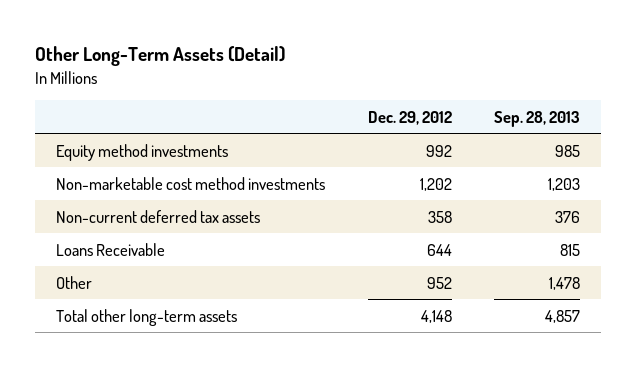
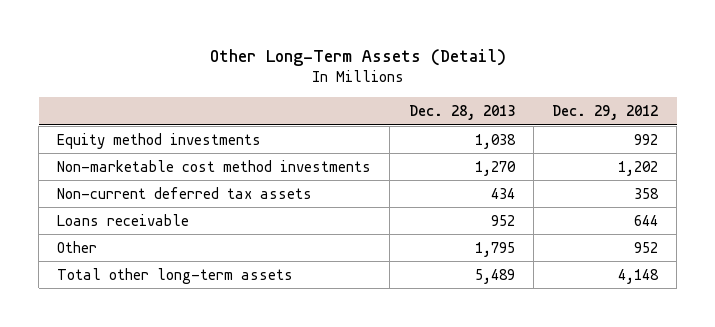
[493,110,580,127] Sep. 28, 2013 -> none
none -> [408,104,515,120] Dec. 28, 2013
[56,242,166,256] Loans Receivable -> [57,213,190,226] Loans receivable

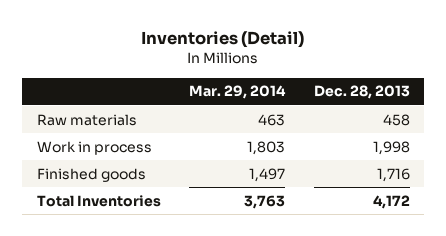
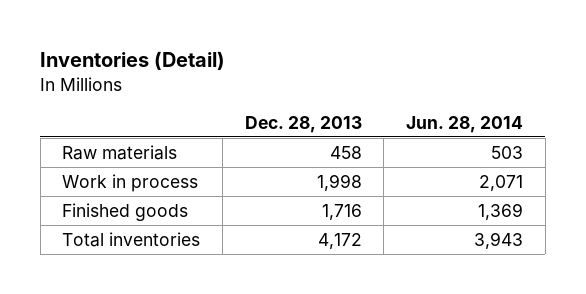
[189,85,287,100] Mar. 29, 2014 -> none
none -> [406,115,524,133] Jun. 28, 2014
[36,194,161,207] Total Inventories -> [62,231,201,247] Total inventories

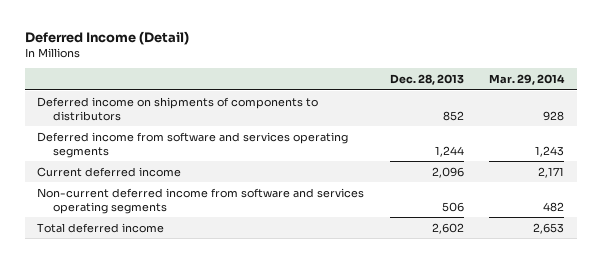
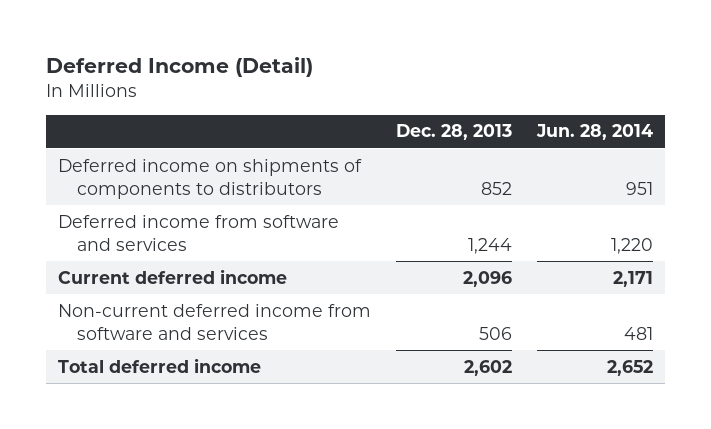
[489,74,566,86] Mar. 29, 2014 -> none
none -> [535,124,653,141] Jun. 28, 2014
[37,131,349,158] Deferred income from software and services operating segments -> [58,214,340,251] Deferred income from software and services
[37,187,365,214] Non-current deferred income from software and services operating segments -> [58,303,372,340] Non-current deferred income from software and services

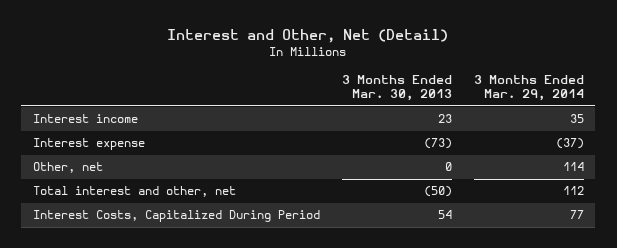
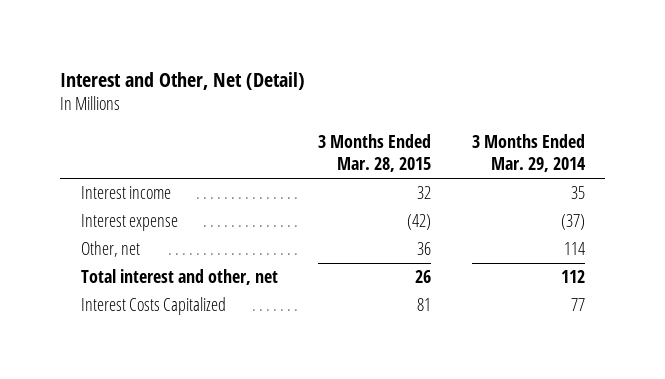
[341,74,452,102] 3 Months Ended Mar. 30, 2013 -> none
none -> [318,134,432,172] 3 Months Ended Mar. 28, 2015
[32,210,320,223] Interest Costs, Capitalized During Period -> [80,297,226,316] Interest Costs Capitalized

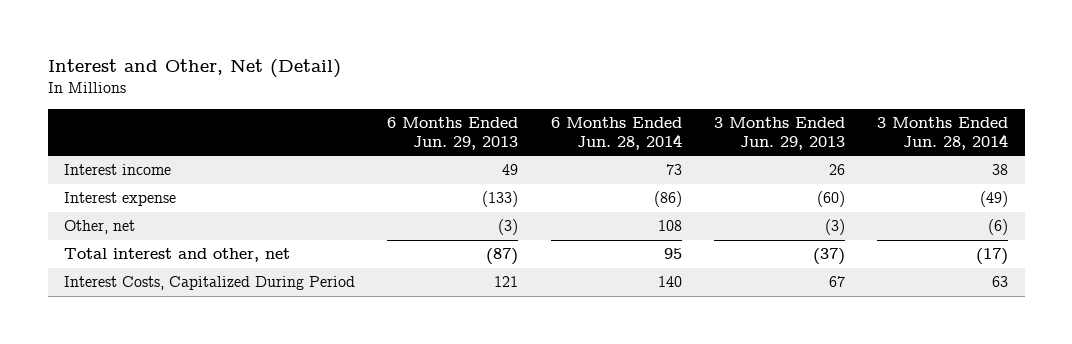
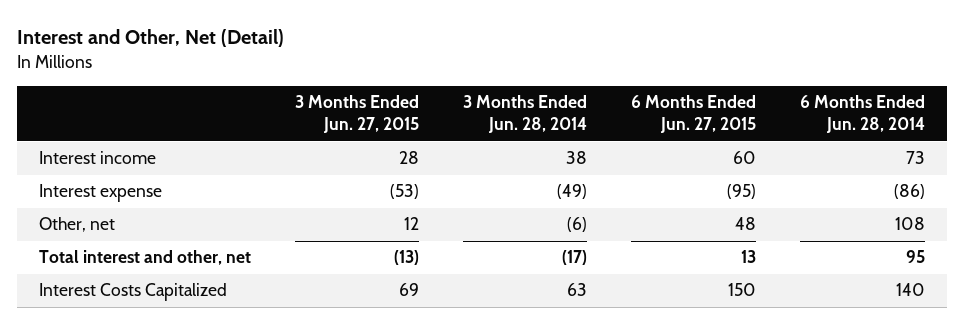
[387,117,519,150] 6 Months Ended Jun. 29, 2013 -> none
[713,117,845,150] 3 Months Ended Jun. 29, 2013 -> none
none -> [295,95,420,134] 3 Months Ended Jun. 27, 2015
none -> [631,95,757,134] 6 Months Ended Jun. 27, 2015
[63,276,355,291] Interest Costs, Capitalized During Period -> [39,283,228,302] Interest Costs Capitalized

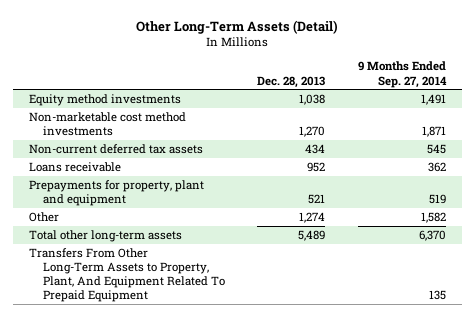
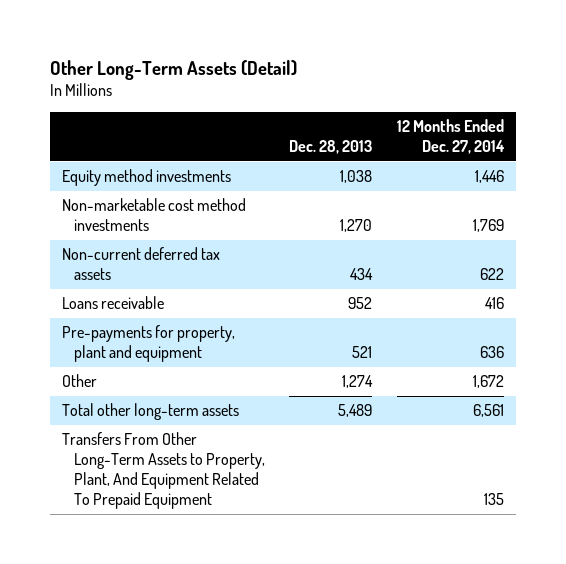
[357,61,447,88] 9 Months Ended Sep. 27, 2014 -> none
none -> [397,119,506,155] 12 Months Ended Dec. 27, 2014
[28,179,204,207] Prepayments for property, plant and equipment -> [62,325,236,363] Pre-payments for property, plant and equipment

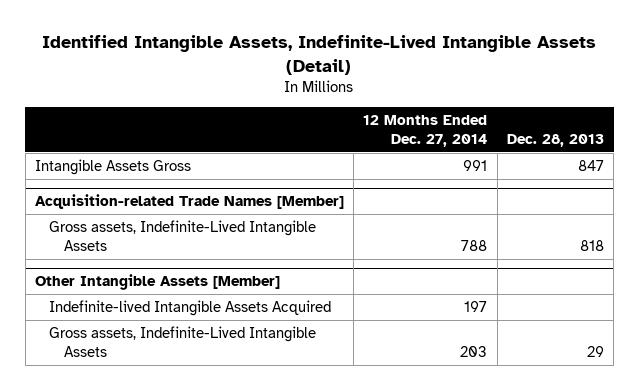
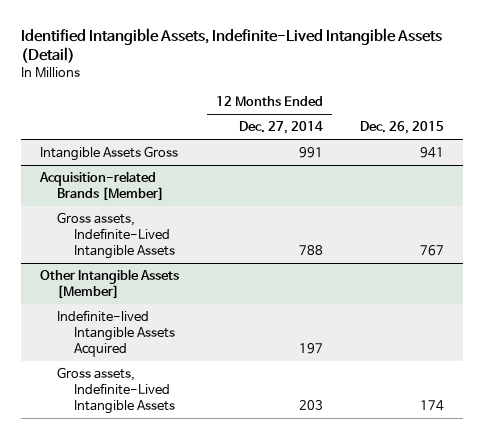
[507,133,605,147] Dec. 28, 2013 -> none
none -> [360,121,445,135] Dec. 26, 2015
[34,194,344,210] Acquisition-related Trade Names [Member] -> [38,170,165,201] Acquisition-related Brands [Member]

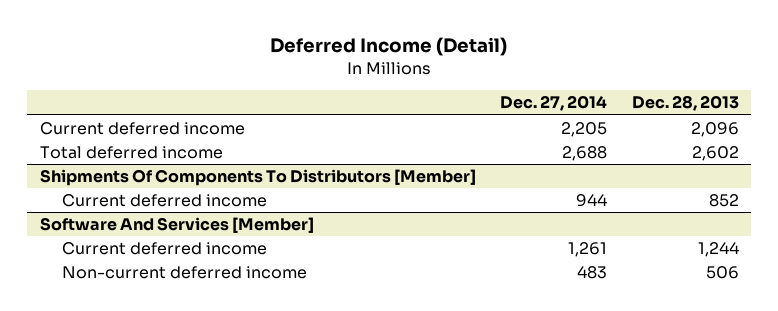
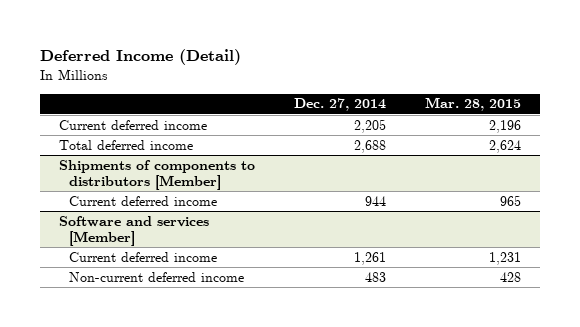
[631,95,739,112] Dec. 28, 2013 -> none
none -> [424,97,521,112] Mar. 28, 2015
[39,169,476,187] Shipments Of Components To Distributors [Member] -> [59,159,256,191] Shipments of components to distributors [Member]
[39,217,314,234] Software And Services [Member] -> [59,215,210,247] Software and services [Member]

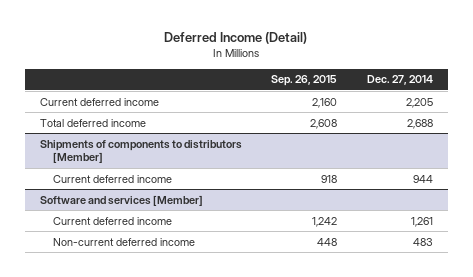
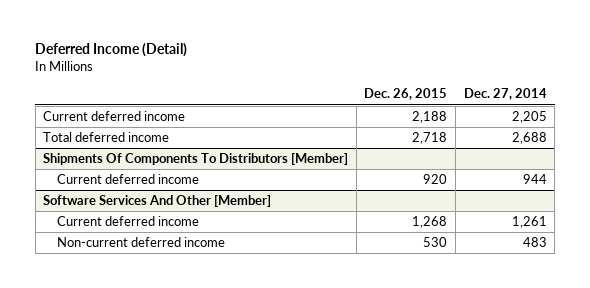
[271,75,338,87] Sep. 26, 2015 -> none
none -> [364,88,448,101] Dec. 26, 2015
[39,139,242,164] Shipments of components to distributors [Member] -> [43,153,349,166] Shipments Of Components To Distributors [Member]
[39,194,203,206] Software and services [Member] -> [43,195,272,208] Software Services And Other [Member]

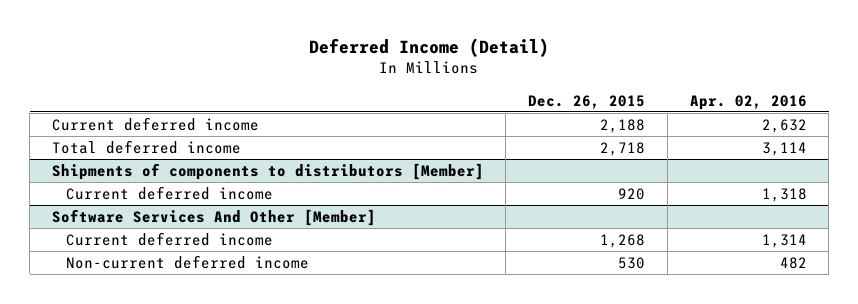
[463,88,547,101] Dec. 27, 2014 -> none
none -> [689,94,807,110] Apr. 02, 2016
[43,153,349,166] Shipments Of Components To Distributors [Member] -> [51,162,484,180] Shipments of components to distributors [Member]

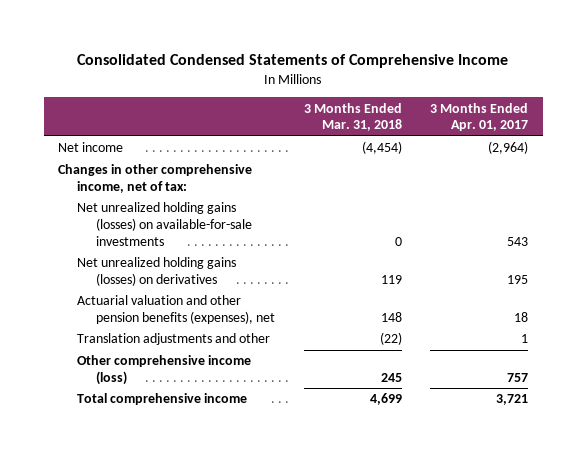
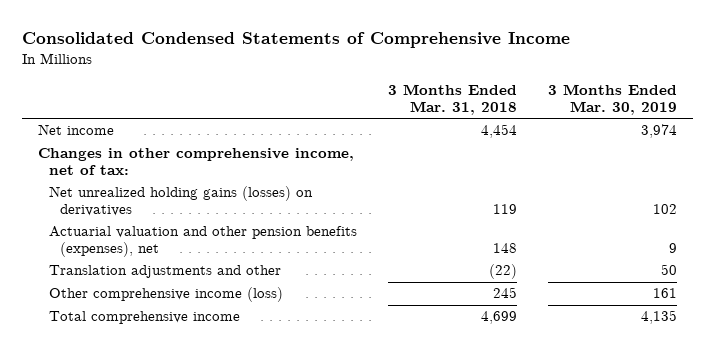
[430,102,529,132] 3 Months Ended Apr. 01, 2017 -> none
none -> [548,84,678,115] 3 Months Ended Mar. 30, 2019
[361,141,402,155] (4,454) -> [480,124,517,139] 4,454
[77,202,252,246] Net unrealized holding gains (losses) on available-for-sale investments -> none

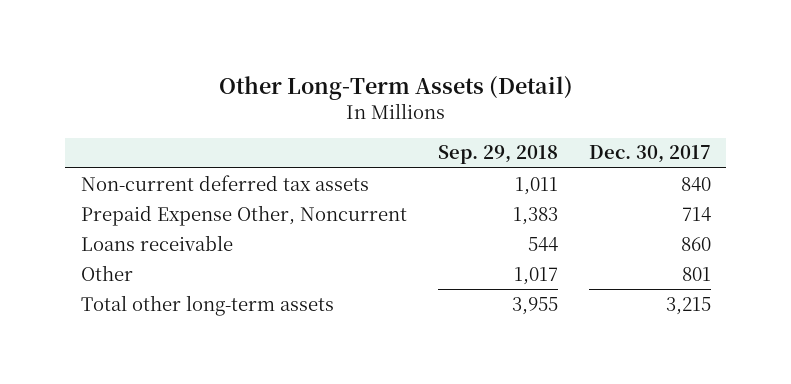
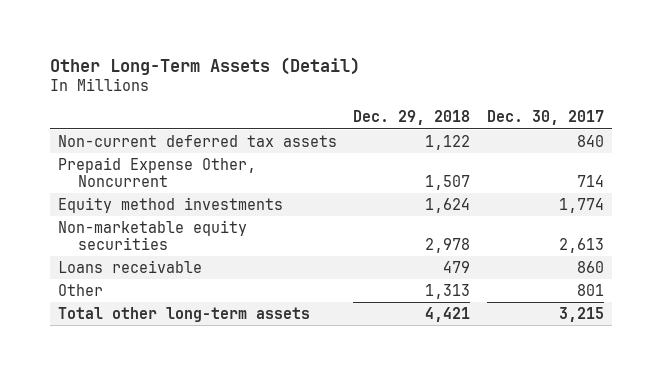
[437,145,558,165] Sep. 29, 2018 -> none
none -> [353,110,471,126] Dec. 29, 2018
none -> [57,196,283,213] Equity method investments
none -> [57,219,247,250] Non-marketable equity securities

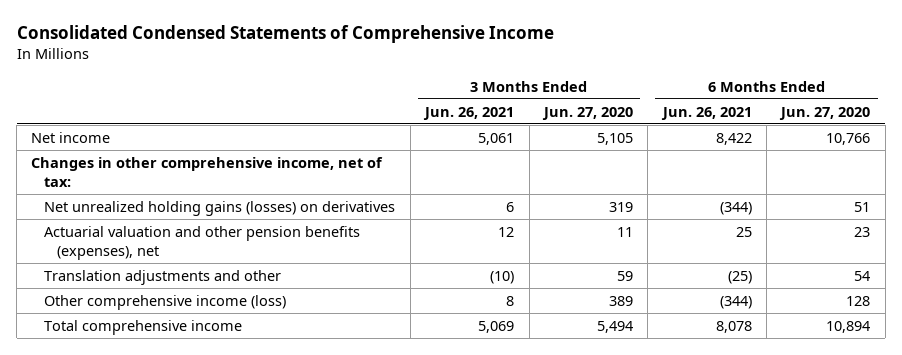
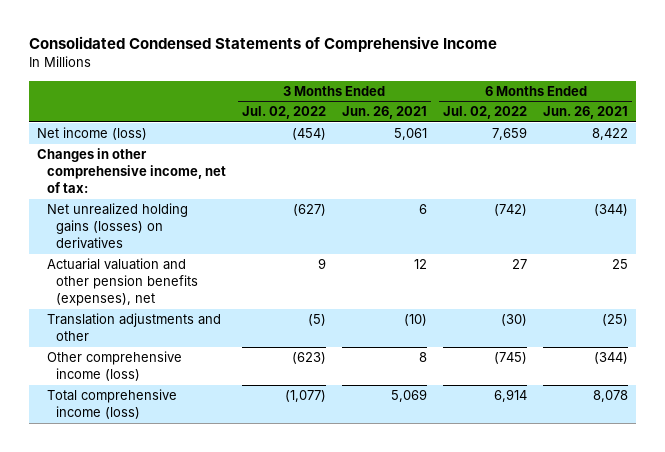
[541,106,633,120] Jun. 27, 2020 -> none
[779,106,871,120] Jun. 27, 2020 -> none
none -> [241,106,326,120] Jul. 02, 2022
none -> [443,106,528,120] Jul. 02, 2022
[31,131,111,143] Net income -> [37,127,148,141] Net income (loss)
[44,319,243,335] Total comprehensive income -> [46,389,177,420] Total comprehensive income (loss)

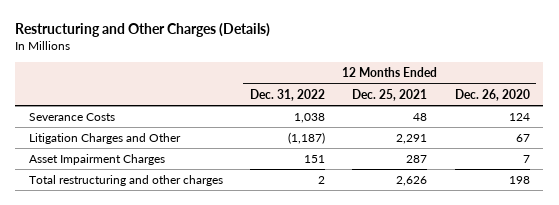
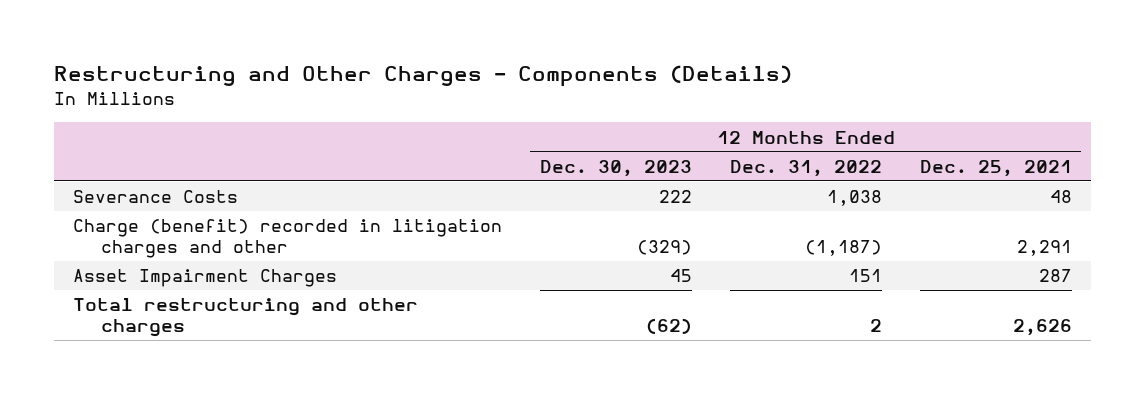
[15,23,271,38] Restructuring and Other Charges (Details) -> [53,65,792,88] Restructuring and Other Charges - Components (Details)
[454,88,530,101] Dec. 26, 2020 -> none
none -> [539,159,692,177] Dec. 30, 2023
[29,132,182,144] Litigation Charges and Other -> [72,219,502,258] Charge (benefit) recorded in litigation charges and other

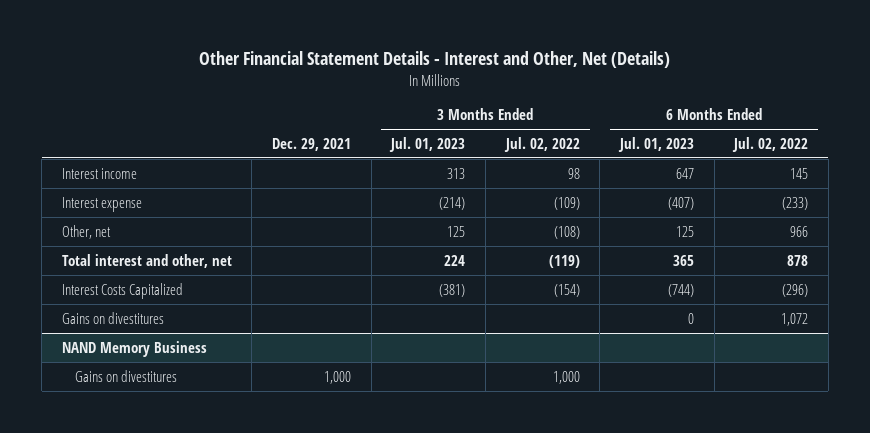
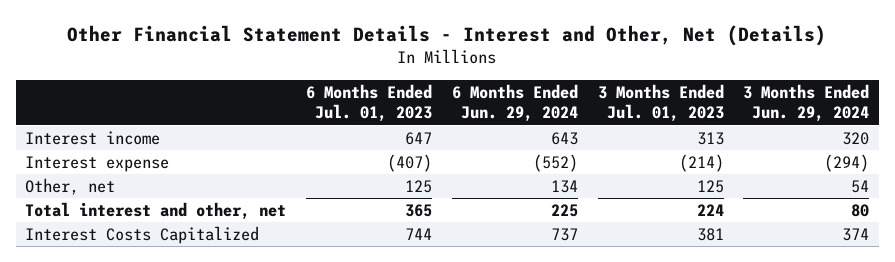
[272,137,352,151] Dec. 29, 2021 -> none
[503,136,580,152] Jul. 02, 2022 -> none
[732,136,809,152] Jul. 02, 2022 -> none
none -> [451,83,578,123] 6 Months Ended Jun. 29, 2024
none -> [743,83,870,123] 3 Months Ended Jun. 29, 2024
[61,311,164,324] Gains on divestitures -> none
[61,340,207,357] NAND Memory Business -> none
[74,369,177,382] Gains on divestitures -> none
[439,283,466,297] (381) -> [696,227,724,241] 381
[667,283,694,297] (744) -> [405,227,433,240] 744

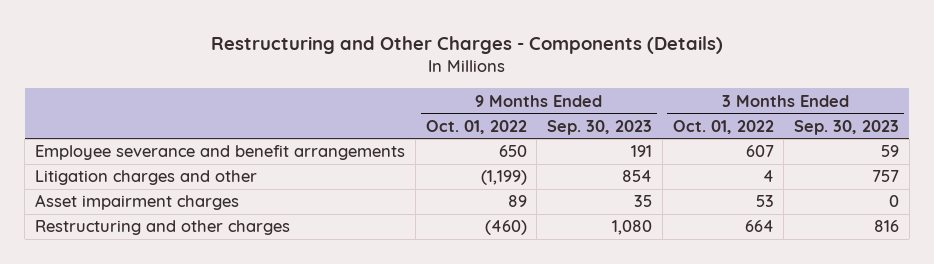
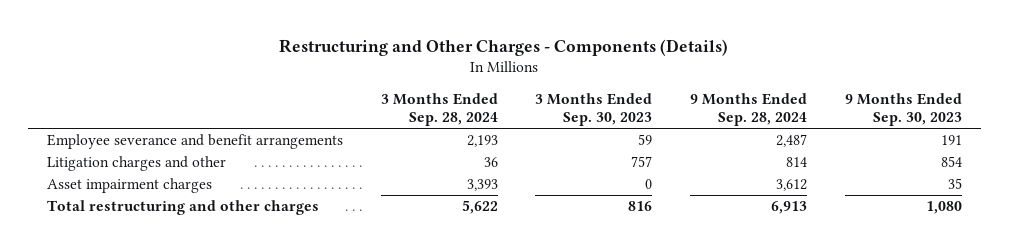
[425,119,527,134] Oct. 01, 2022 -> none
[672,119,774,134] Oct. 01, 2022 -> none
none -> [380,93,498,127] 3 Months Ended Sep. 28, 2024
none -> [690,93,808,127] 9 Months Ended Sep. 28, 2024
[35,220,291,236] Restructuring and other charges -> [46,200,319,216] Total restructuring and other charges

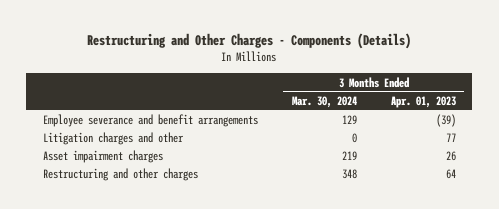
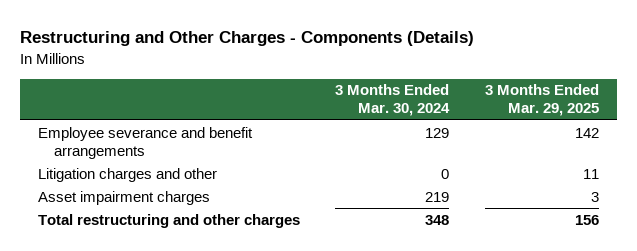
[390,95,456,108] Apr. 01, 2023 -> none
none -> [484,84,599,117] 3 Months Ended Mar. 29, 2025
[43,168,199,182] Restructuring and other charges -> [37,213,300,228] Total restructuring and other charges

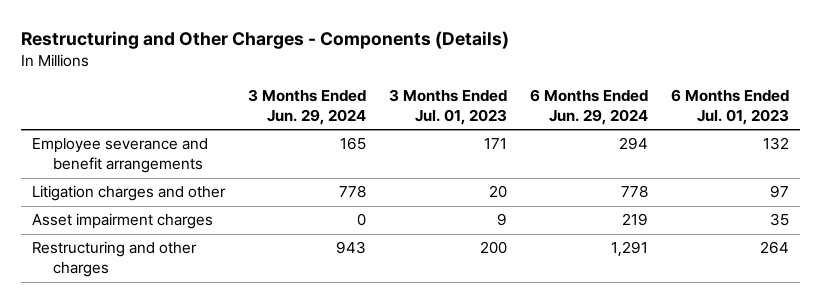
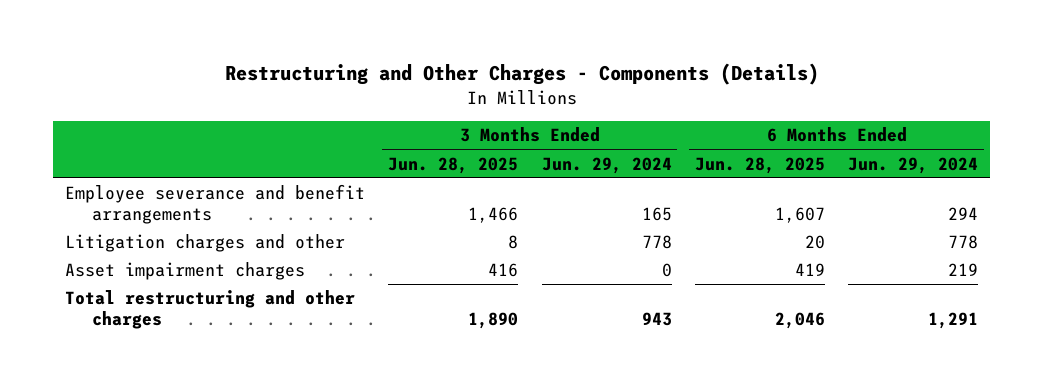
[388,88,507,125] 3 Months Ended Jul. 01, 2023 -> none
[670,88,789,125] 6 Months Ended Jul. 01, 2023 -> none
none -> [388,156,519,174] Jun. 28, 2025
none -> [694,156,825,174] Jun. 28, 2025
[32,241,198,278] Restructuring and other charges -> [64,290,355,329] Total restructuring and other charges

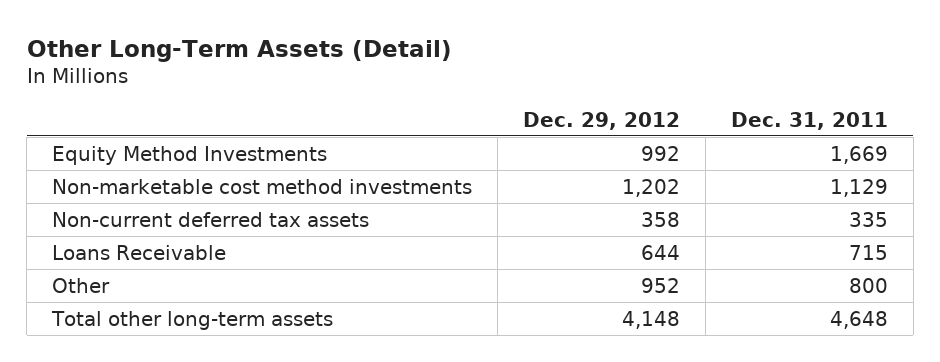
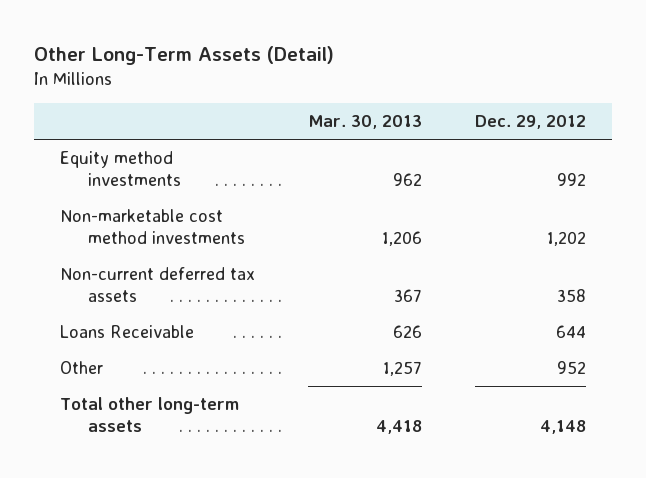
[730,111,888,130] Dec. 31, 2011 -> none
none -> [307,115,422,130] Mar. 30, 2013
[52,145,328,165] Equity Method Investments -> [60,150,181,186] Equity method investments

